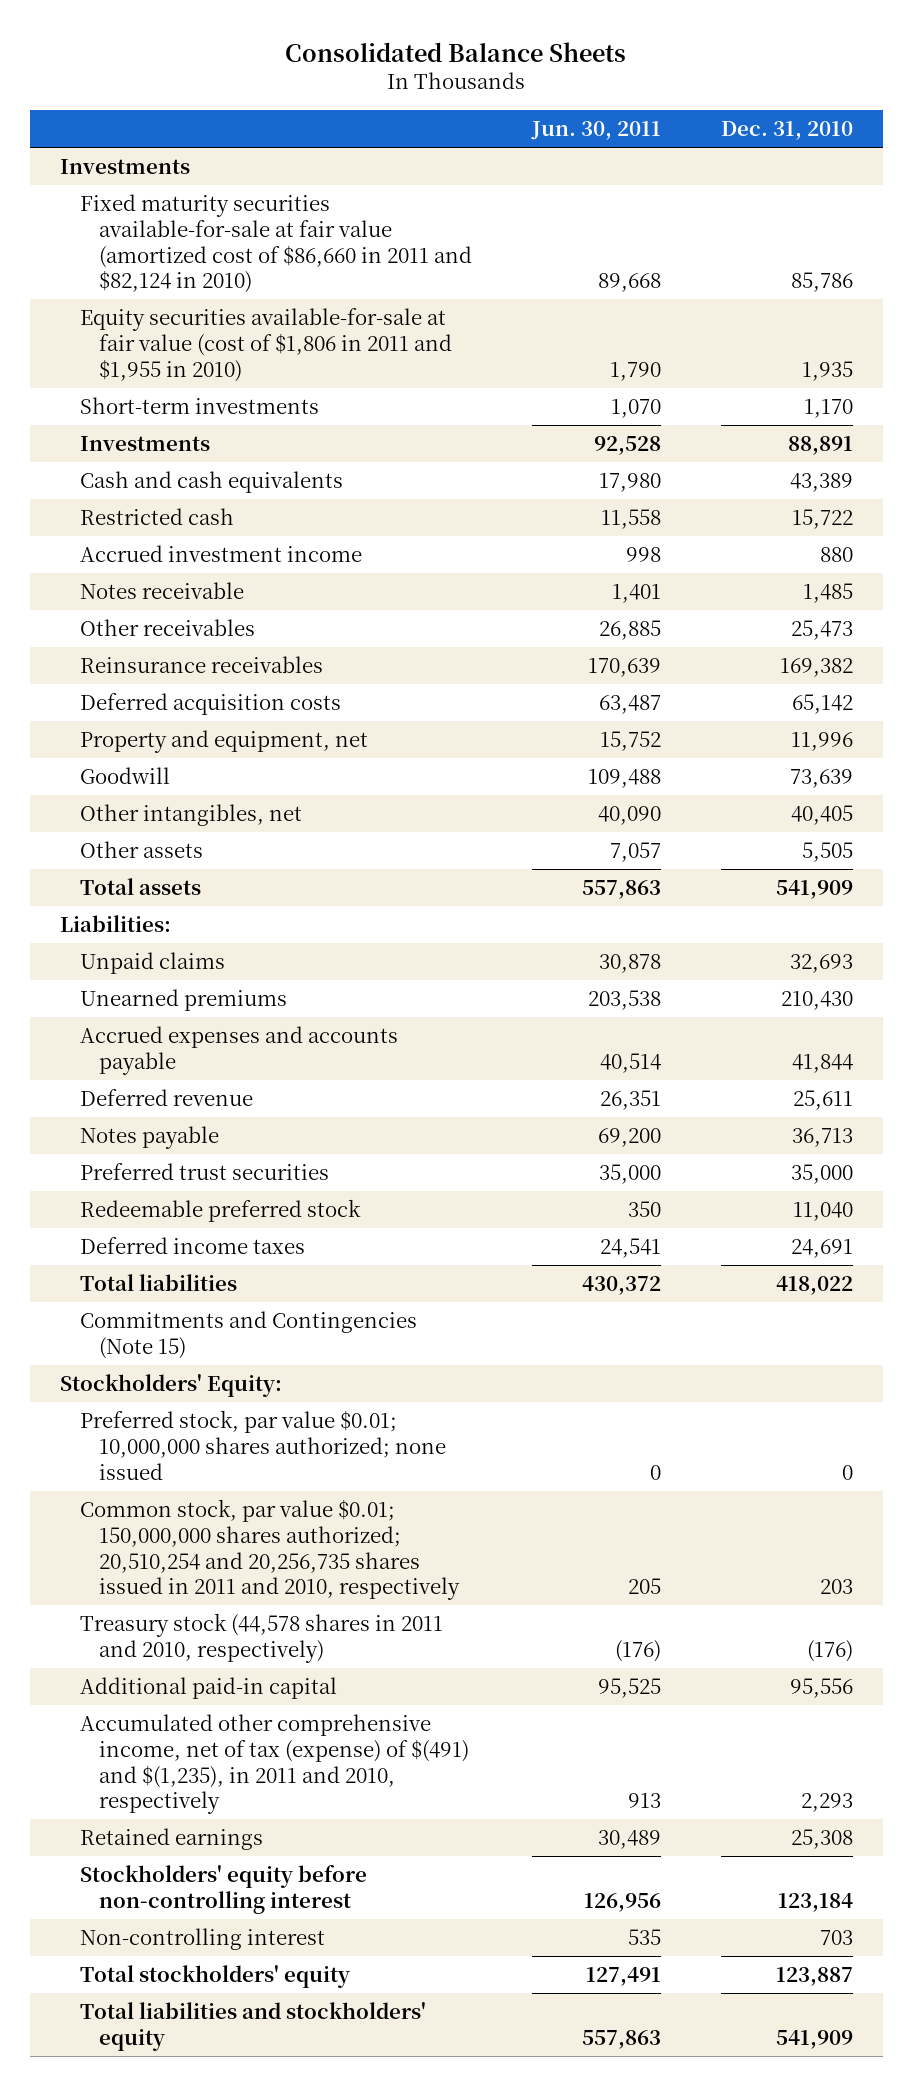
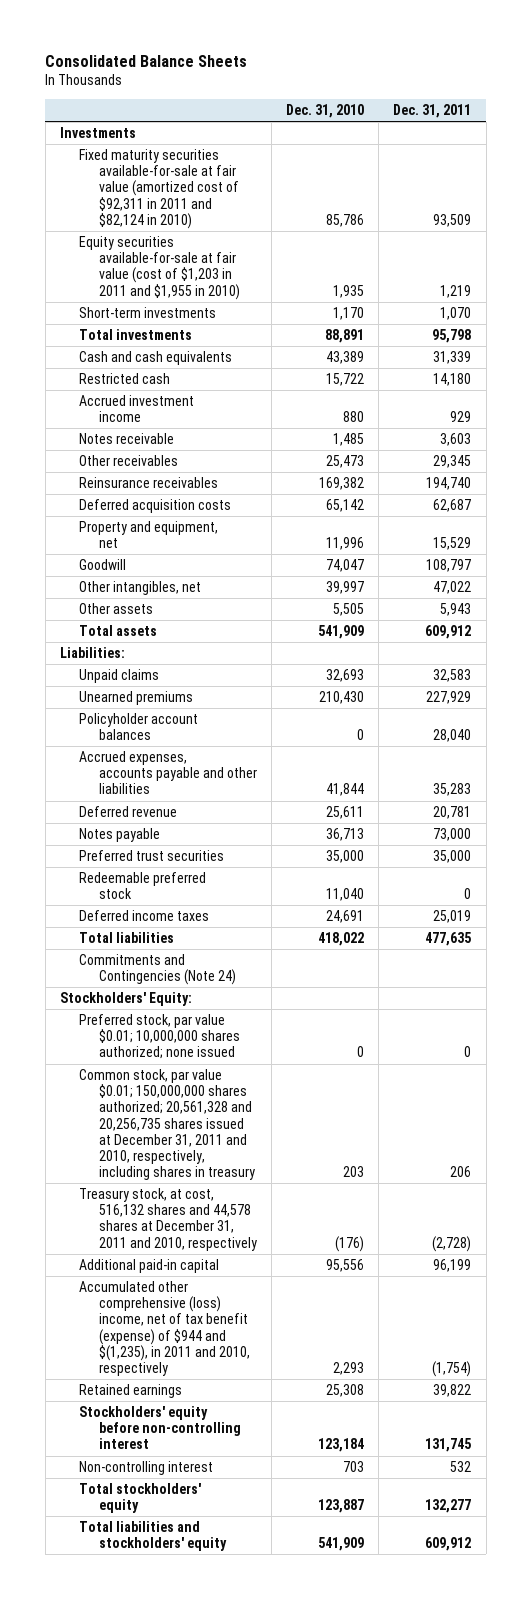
[530,121,661,141] Jun. 30, 2011 -> none
none -> [393,103,472,118] Dec. 31, 2011
[79,194,472,294] Fixed maturity securities available-for-sale at fair value (amortized cost of $86,660 in 2011 and $82,124 in 2010) -> [79,148,239,229] Fixed maturity securities available-for-sale at fair value (amortized cost of $92,311 in 2011 and $82,124 in 2010)
[79,308,452,382] Equity securities available-for-sale at fair value (cost of $1,806 in 2011 and $1,955 in 2010) -> [79,235,240,300] Equity securities available-for-sale at fair value (cost of $1,203 in 2011 and $1,955 in 2010)
[79,436,210,452] Investments -> [79,328,193,340] Total investments
[789,769,853,789] 73,639 -> [326,558,365,572] 74,047
[790,805,853,826] 40,405 -> [326,580,365,594] 39,997
none -> [79,712,199,741] Policyholder account balances
[79,1026,398,1075] Accrued expenses and accounts payable -> [79,750,257,795] Accrued expenses, accounts payable and other liabilities
[79,1311,417,1359] Commitments and Contingencies (Note 15) -> [79,953,236,986] Commitments and Contingencies (Note 24)
[79,1499,460,1601] Common stock, par value $0.01; 150,000,000 shares authorized; 20,510,254 and 20,256,735 shares issued in 2011 and 2010, respectively -> [79,1068,255,1181] Common stock, par value $0.01; 150,000,000 shares authorized; 20,561,328 and 20,256,735 shares issued at December 31, 2011 and 2010, respectively, including shares in treasury
[79,1613,443,1663] Treasury stock (44,578 shares in 2011 and 2010, respectively) -> [79,1187,257,1251] Treasury stock, at cost, 516,132 shares and 44,578 shares at December 31, 2011 and 2010, respectively
[79,1714,469,1815] Accumulated other comprehensive income, net of tax (expense) of $(491) and $(1,235), in 2011 and 2010, respectively -> [79,1280,250,1376] Accumulated other comprehensive (loss) income, net of tax benefit (expense) of $944 and $(1,235), in 2011 and 2010, respectively

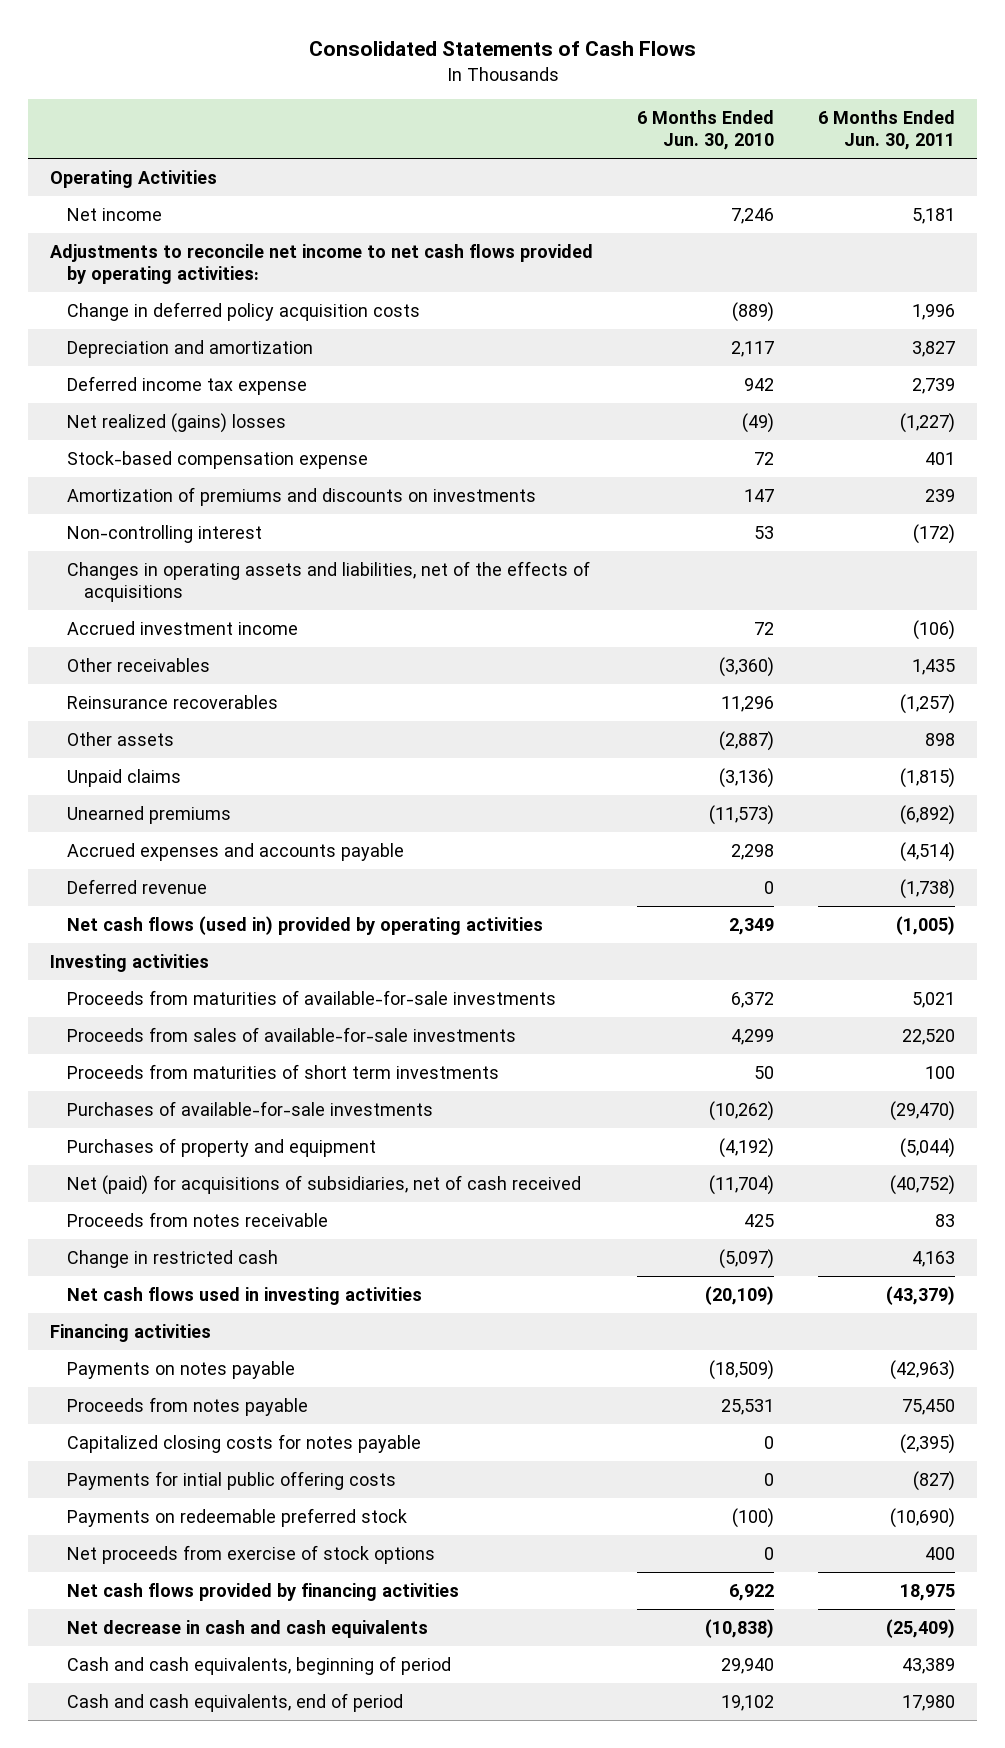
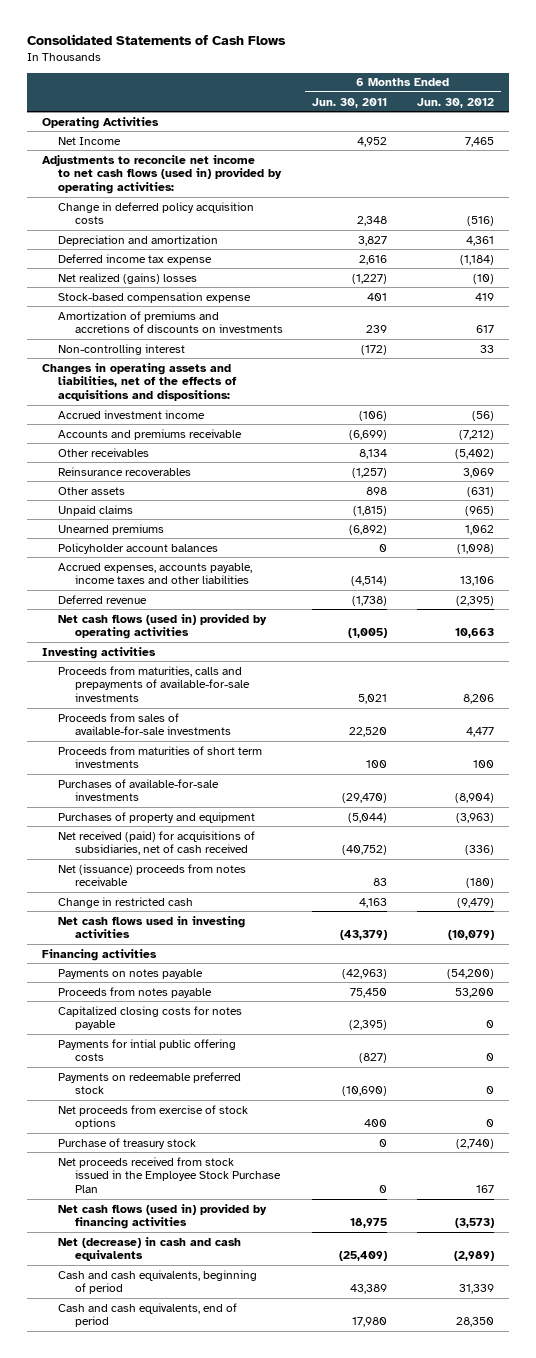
[637,109,775,151] 6 Months Ended Jun. 30, 2010 -> none
none -> [416,97,494,108] Jun. 30, 2012
[67,207,163,221] Net income -> [58,136,122,145] Net Income
[912,207,956,224] 5,181 -> [357,136,388,147] 4,952
[50,243,594,285] Adjustments to reconcile net income to net cash flows provided by operating activities: -> [41,154,283,195] Adjustments to reconcile net income to net cash flows (used in) provided by operating activities:
[912,303,956,320] 1,996 -> [357,216,388,227] 2,348
[912,377,956,394] 2,739 -> [359,254,388,265] 2,616
[67,486,537,506] Amortization of premiums and discounts on investments -> [58,310,283,334] Amortization of premiums and accretions of discounts on investments
[67,560,591,603] Changes in operating assets and liabilities, net of the effects of acquisitions -> [41,362,238,402] Changes in operating assets and liabilities, net of the effects of acquisitions and dispositions:
none -> [58,428,243,440] Accounts and premiums receivable
[912,658,956,675] 1,435 -> [359,448,388,459] 8,134
none -> [58,542,219,554] Policyholder account balances
[67,842,405,861] Accrued expenses and accounts payable -> [58,562,253,585] Accrued expenses, accounts payable, income taxes and other liabilities
[67,989,557,1005] Proceeds from maturities of available-for-sale investments -> [58,665,250,703] Proceeds from maturities, calls and prepayments of available-for-sale investments
[67,1174,582,1195] Net (paid) for acquisitions of subsidiaries, net of cash received -> [58,830,256,856] Net received (paid) for acquisitions of subsidiaries, net of cash received
[67,1211,329,1227] Proceeds from notes receivable -> [58,863,247,887] Net (issuance) proceeds from notes receivable
none -> [58,1137,197,1149] Purchase of treasury stock
none -> [58,1156,281,1194] Net proceeds received from stock issued in the Employee Stock Purchase Plan
[67,1582,460,1601] Net cash flows provided by financing activities -> [58,1203,268,1230] Net cash flows (used in) provided by financing activities
[67,1619,429,1638] Net decrease in cash and cash equivalents -> [58,1236,242,1262] Net (decrease) in cash and cash equivalents

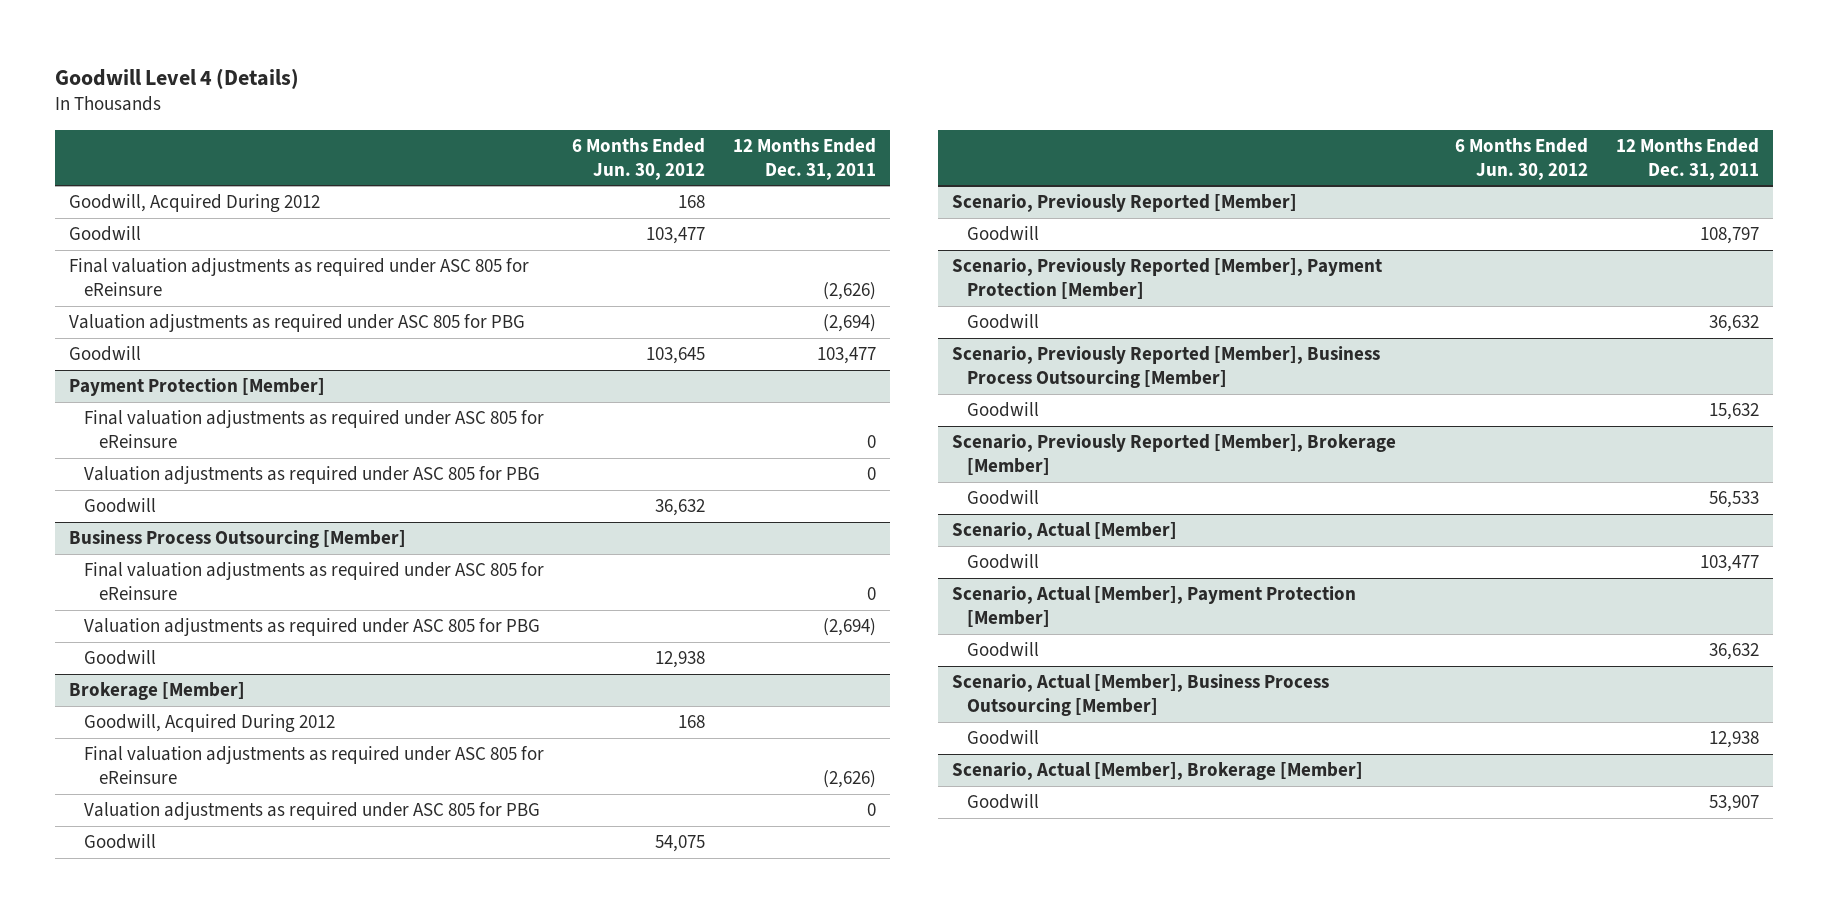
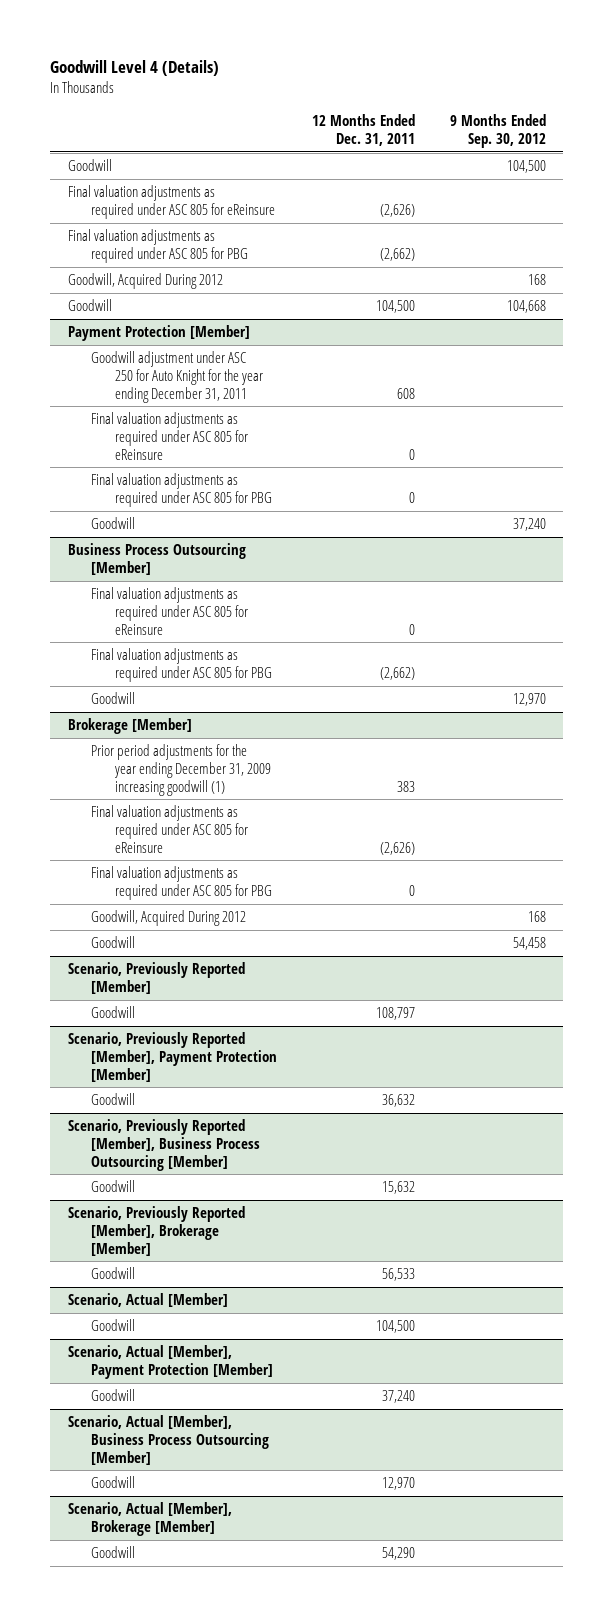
[572,137,706,180] 6 Months Ended Jun. 30, 2012 -> none
none -> [449,114,546,149] 9 Months Ended Sep. 30, 2012
[69,314,526,333] Valuation adjustments as required under ASC 805 for PBG -> [67,229,249,263] Final valuation adjustments as required under ASC 805 for PBG
[823,314,877,333] (2,694) -> [379,247,415,261] (2,662)
[69,194,321,214] Goodwill, Acquired During 2012 -> [67,273,223,290] Goodwill, Acquired During 2012
[817,347,877,365] 103,477 -> [375,300,415,314] 104,500
none -> [91,351,263,403] Goodwill adjustment under ASC 250 for Auto Knight for the year ending December 31, 2011
[84,466,541,485] Valuation adjustments as required under ASC 805 for PBG -> [91,473,272,507] Final valuation adjustments as required under ASC 805 for PBG
[84,618,541,637] Valuation adjustments as required under ASC 805 for PBG -> [91,648,272,682] Final valuation adjustments as required under ASC 805 for PBG
[823,618,877,637] (2,694) -> [379,666,415,680] (2,662)
none -> [91,744,271,796] Prior period adjustments for the year ending December 31, 2009 increasing goodwill (1)
[84,802,541,821] Valuation adjustments as required under ASC 805 for PBG -> [91,866,272,900] Final valuation adjustments as required under ASC 805 for PBG
[84,714,336,734] Goodwill, Acquired During 2012 -> [91,910,247,927] Goodwill, Acquired During 2012
[1700,555,1760,573] 103,477 -> [375,1320,415,1334] 104,500
[1709,643,1760,661] 36,632 -> [381,1390,415,1404] 37,240
[1709,731,1760,749] 12,938 -> [381,1477,415,1491] 12,970
[1709,795,1760,813] 53,907 -> [381,1547,415,1561] 54,290

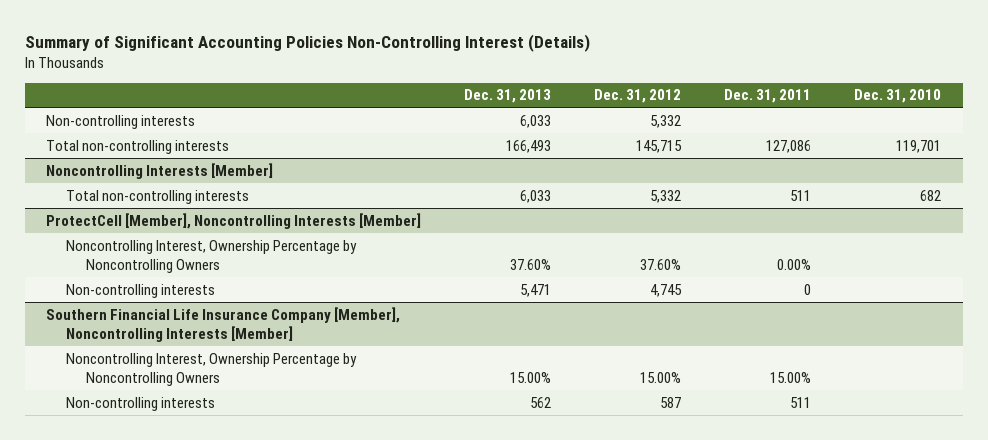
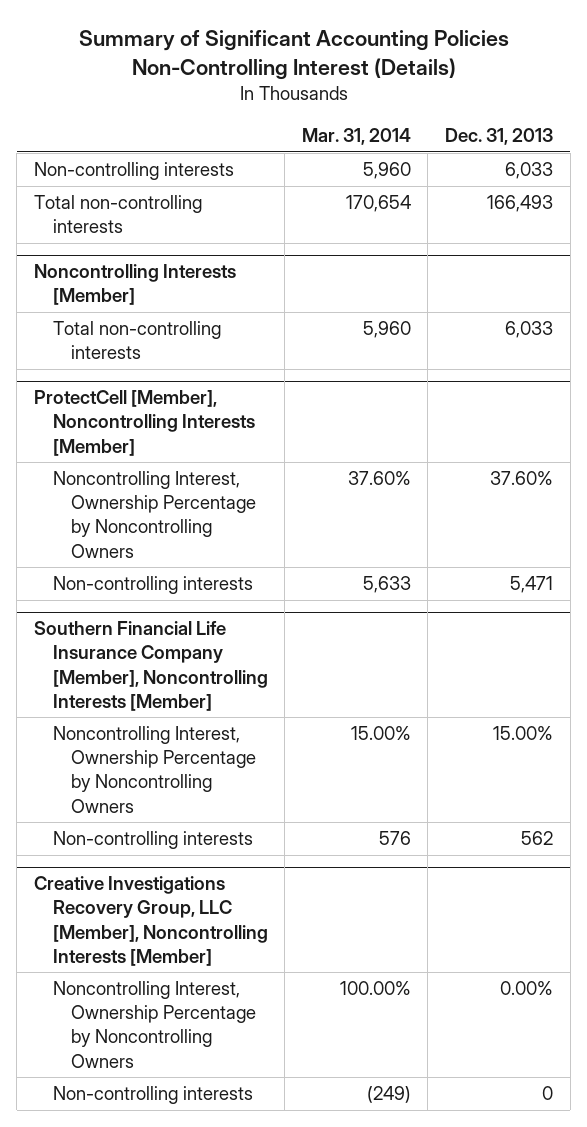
[594,89,682,104] Dec. 31, 2012 -> none
[724,89,812,104] Dec. 31, 2011 -> none
[854,89,942,104] Dec. 31, 2010 -> none
none -> [301,128,411,146] Mar. 31, 2014
none -> [34,876,268,966] Creative Investigations Recovery Group, LLC [Member], Noncontrolling Interests [Member]
none -> [52,981,257,1068] Noncontrolling Interest, Ownership Percentage by Noncontrolling Owners
none -> [52,1086,253,1105] Non-controlling interests

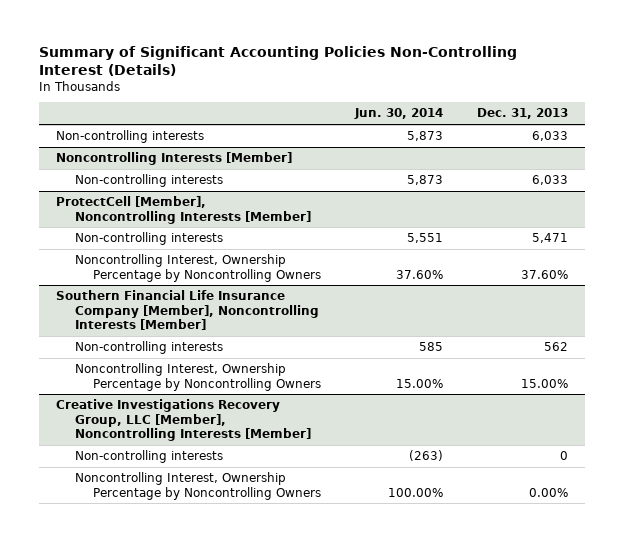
[301,128,411,146] Mar. 31, 2014 -> none
none -> [354,108,444,120] Jun. 30, 2014
[34,195,203,234] Total non-controlling interests -> none
[52,321,221,360] Total non-controlling interests -> [74,174,223,188] Non-controlling interests
[52,471,257,558] Noncontrolling Interest, Ownership Percentage by Noncontrolling Owners -> [74,254,322,282] Noncontrolling Interest, Ownership Percentage by Noncontrolling Owners
[52,726,257,813] Noncontrolling Interest, Ownership Percentage by Noncontrolling Owners -> [74,363,322,391] Noncontrolling Interest, Ownership Percentage by Noncontrolling Owners
[52,981,257,1068] Noncontrolling Interest, Ownership Percentage by Noncontrolling Owners -> [74,472,322,500] Noncontrolling Interest, Ownership Percentage by Noncontrolling Owners

